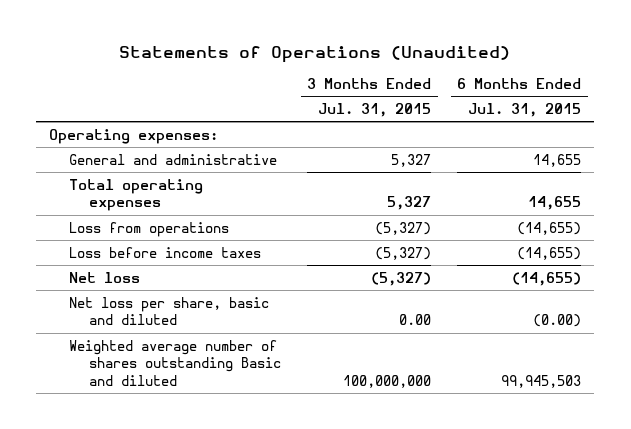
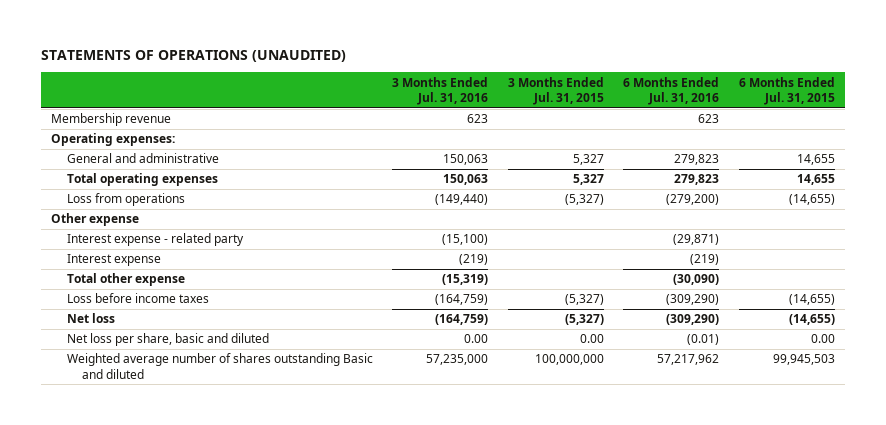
[119,45,511,63] Statements of Operations (Unaudited) -> [41,50,347,63] STATEMENTS OF OPERATIONS (UNAUDITED)
none -> [392,76,489,106] 3 Months Ended Jul. 31, 2016
none -> [623,76,720,106] 6 Months Ended Jul. 31, 2016
none -> [51,113,172,127] Membership revenue
none -> [51,213,140,227] Other expense
none -> [66,233,244,247] Interest expense - related party
none -> [66,254,161,267] Interest expense
none -> [66,273,185,287] Total other expense
[533,314,582,328] (0.00) -> [810,334,835,344] 0.00

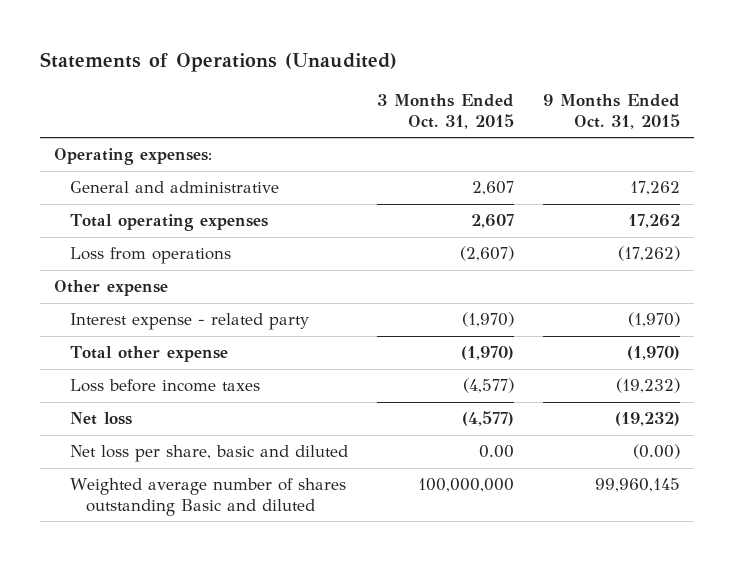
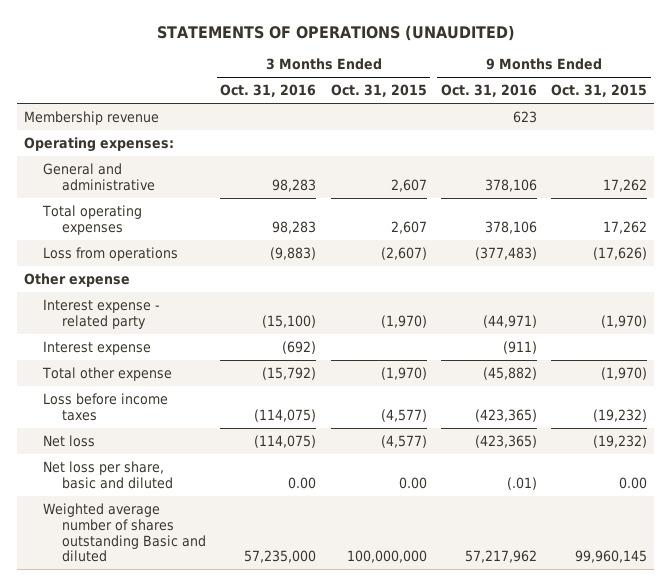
[39,51,397,72] Statements of Operations (Unaudited) -> [156,24,515,41] STATEMENTS OF OPERATIONS (UNAUDITED)
none -> [220,84,317,98] Oct. 31, 2016
none -> [440,84,537,98] Oct. 31, 2016
none -> [23,110,159,125] Membership revenue
[617,246,680,262] (17,262) -> [593,246,648,260] (17,626)
none -> [43,340,152,355] Interest expense
[632,444,680,460] (0.00) -> [619,476,648,489] 0.00

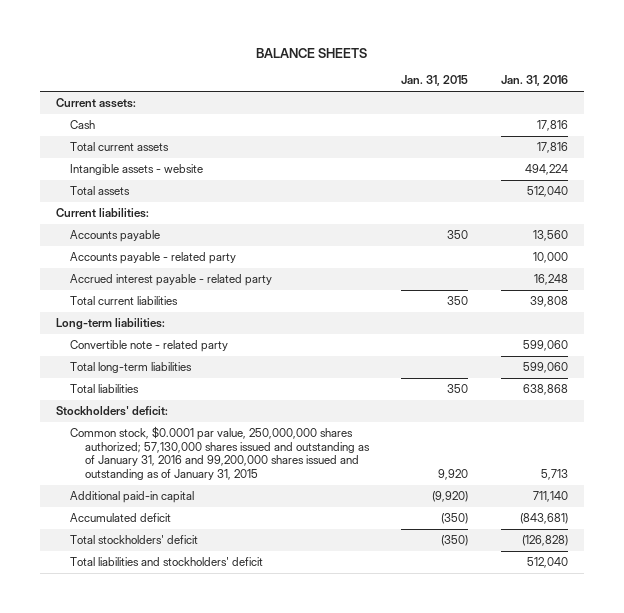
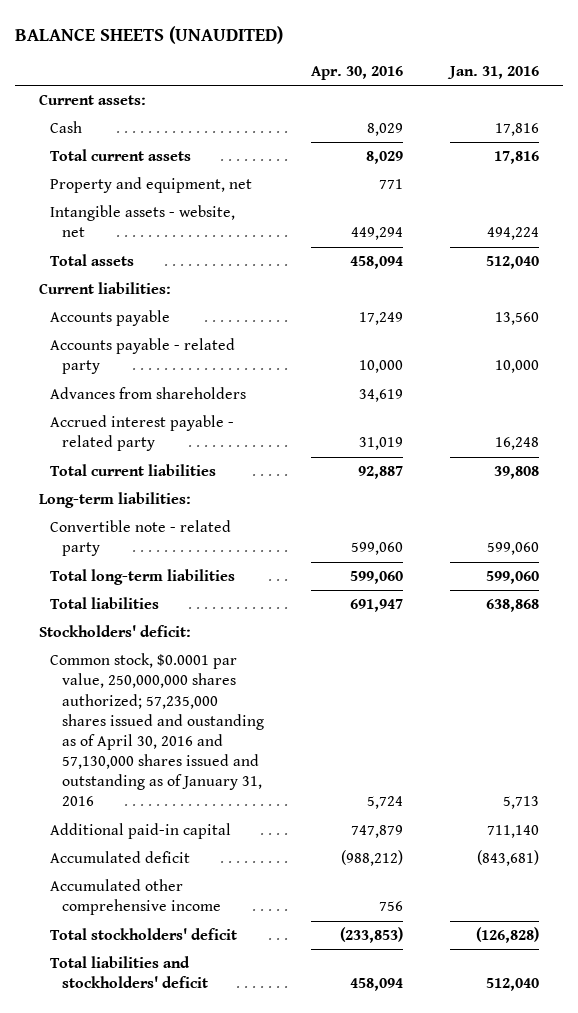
[255,47,367,58] BALANCE SHEETS -> [15,25,284,44] BALANCE SHEETS (UNAUDITED)
[401,75,469,87] Jan. 31, 2015 -> none
none -> [311,66,404,81] Apr. 30, 2016
none -> [50,177,253,194] Property and equipment, net
[70,164,204,176] Intangible assets - website -> [50,205,236,238] Intangible assets - website, net
none -> [50,387,247,400] Advances from shareholders
[70,426,370,480] Common stock, $0.0001 par value, 250,000,000 shares authorized; 57,130,000 shares issued and outstanding as of January 31, 2016 and 99,200,000 shares issued and outstanding as of January 31, 2015 -> [50,653,264,807] Common stock, $0.0001 par value, 250,000,000 shares authorized; 57,235,000 shares issued and oustanding as of April 30, 2016 and 57,130,000 shares issued and outstanding as of January 31, 2016
none -> [50,879,221,916] Accumulated other comprehensive income

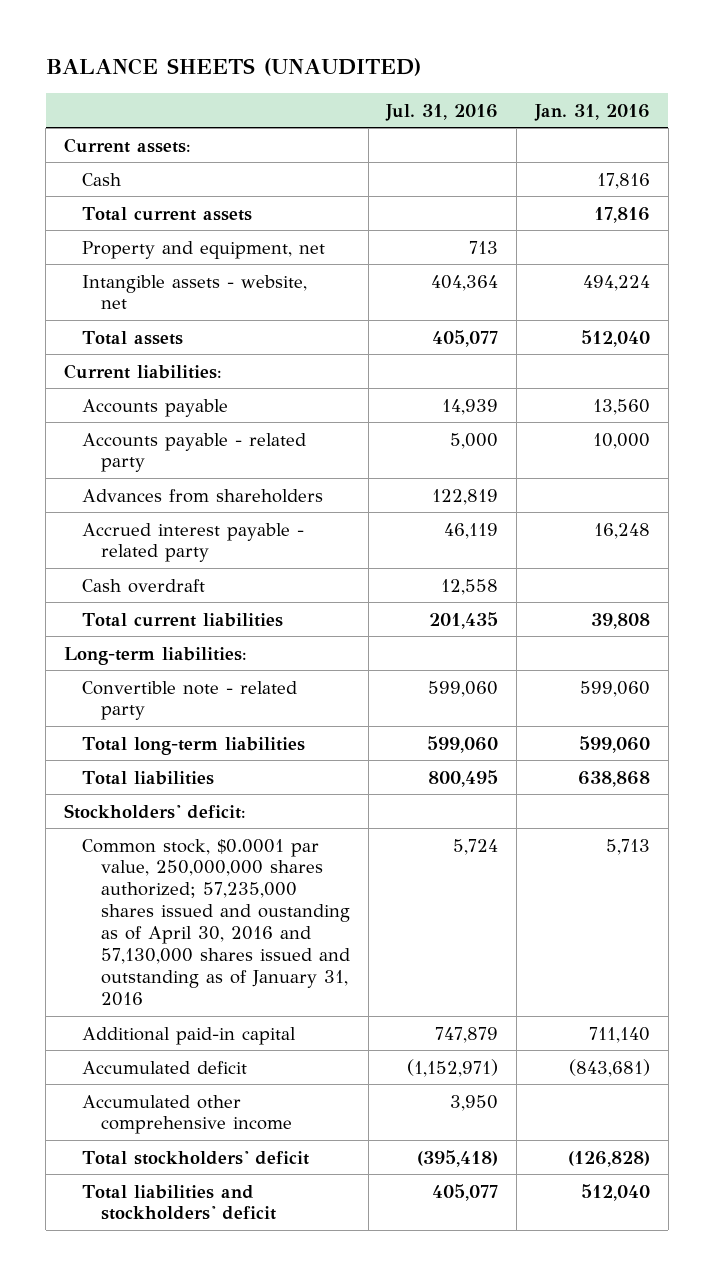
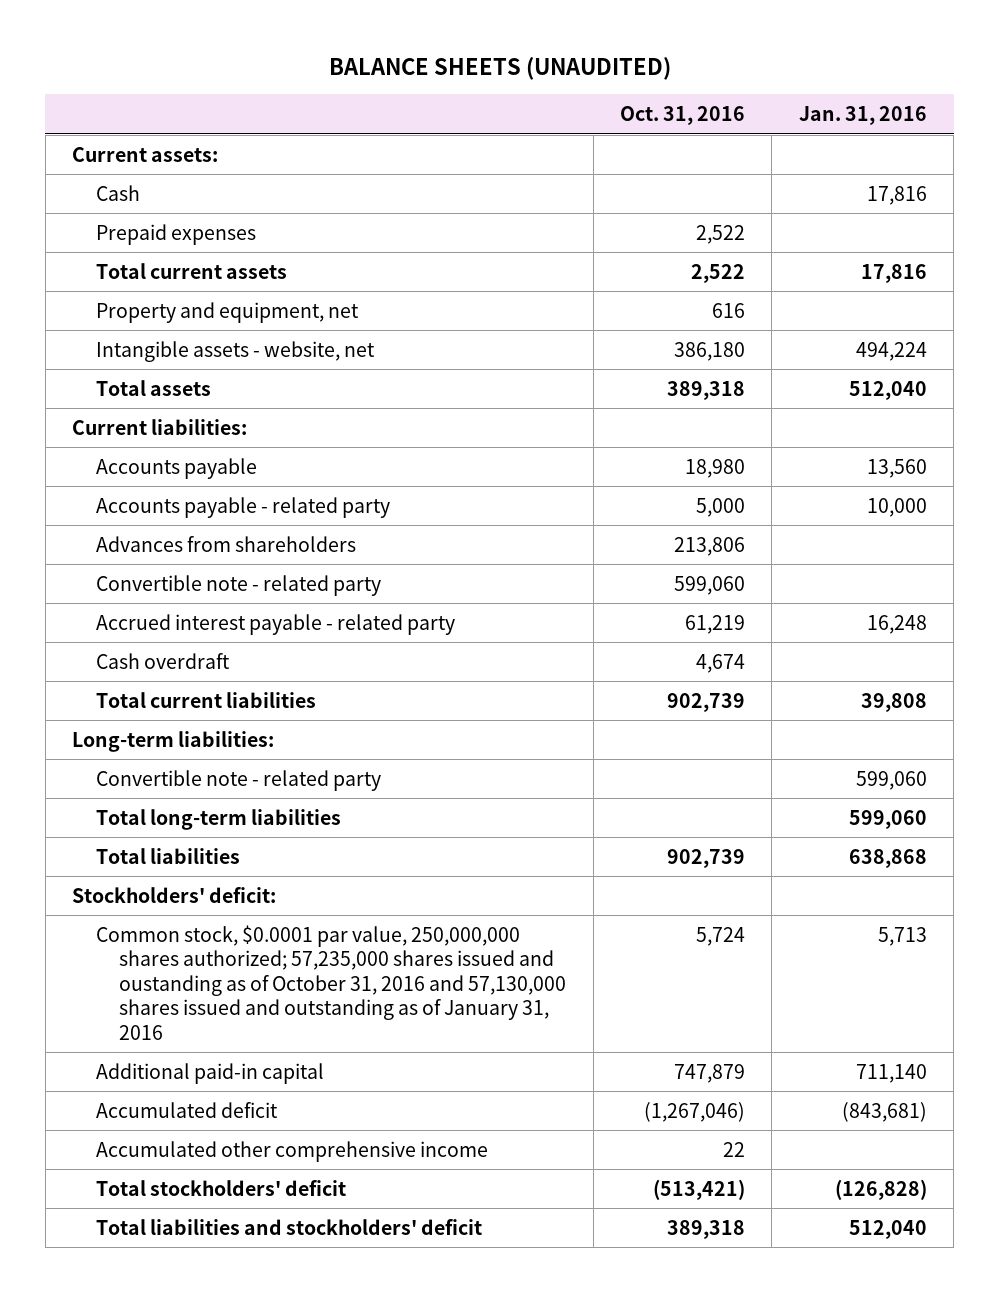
[385,103,499,121] Jul. 31, 2016 -> none
none -> [620,105,746,125] Oct. 31, 2016
none -> [95,223,256,245] Prepaid expenses
none -> [95,574,381,596] Convertible note - related party
[82,838,350,1006] Common stock, $0.0001 par value, 250,000,000 shares authorized; 57,235,000 shares issued and oustanding as of April 30, 2016 and 57,130,000 shares issued and outstanding as of January 31, 2016 -> [95,924,567,1040] Common stock, $0.0001 par value, 250,000,000 shares authorized; 57,235,000 shares issued and oustanding as of October 31, 2016 and 57,130,000 shares issued and outstanding as of January 31, 2016

